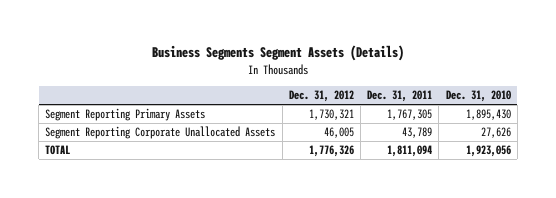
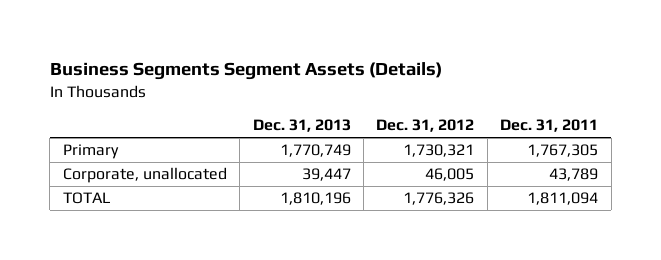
[445,90,511,103] Dec. 31, 2010 -> none
none -> [252,119,351,133] Dec. 31, 2013
[45,108,206,122] Segment Reporting Primary Assets -> [62,144,119,160] Primary
[45,126,276,140] Segment Reporting Corporate Unallocated Assets -> [62,167,227,184] Corporate, unallocated

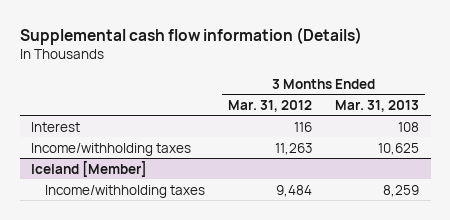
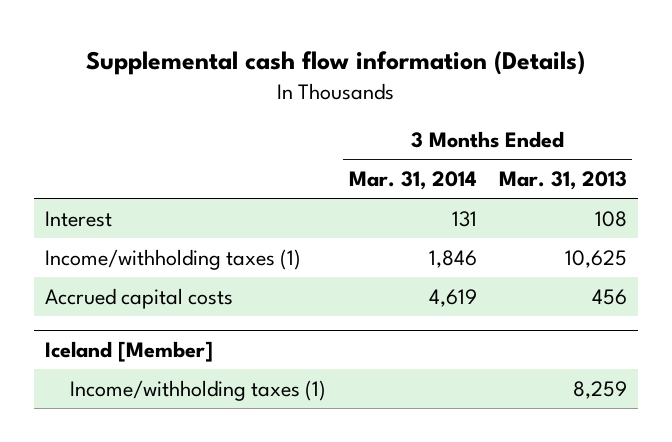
[228,99,313,112] Mar. 31, 2012 -> none
none -> [348,171,477,191] Mar. 31, 2014
[31,142,192,156] Income/withholding taxes -> [45,248,302,270] Income/withholding taxes (1)
none -> [45,287,234,309] Accrued capital costs
[45,184,206,198] Income/withholding taxes -> [70,379,327,401] Income/withholding taxes (1)

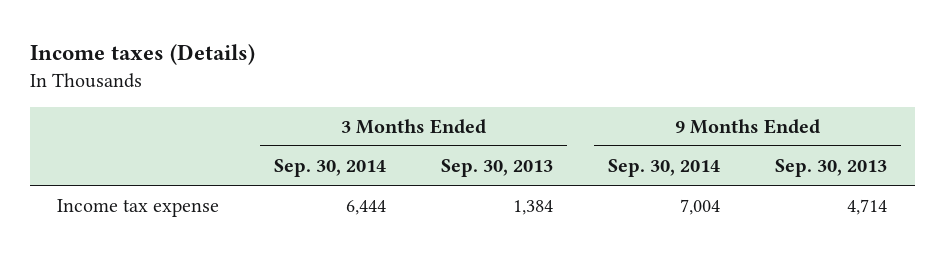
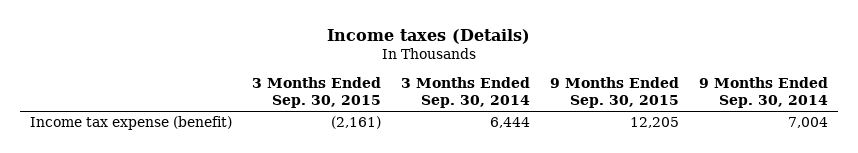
[441,159,554,178] Sep. 30, 2013 -> none
[775,159,888,178] Sep. 30, 2013 -> none
none -> [251,77,381,109] 3 Months Ended Sep. 30, 2015
none -> [549,77,679,109] 9 Months Ended Sep. 30, 2015
[57,199,220,218] Income tax expense -> [29,116,232,131] Income tax expense (benefit)

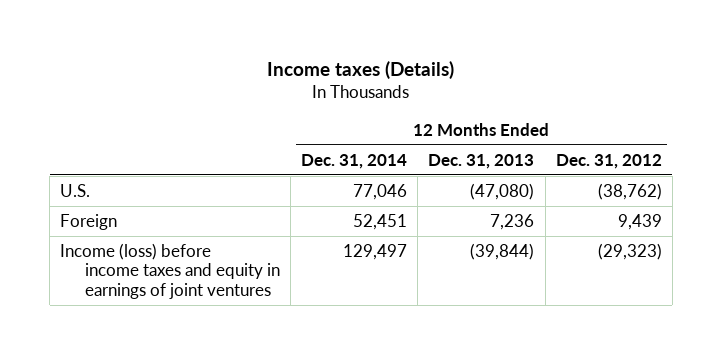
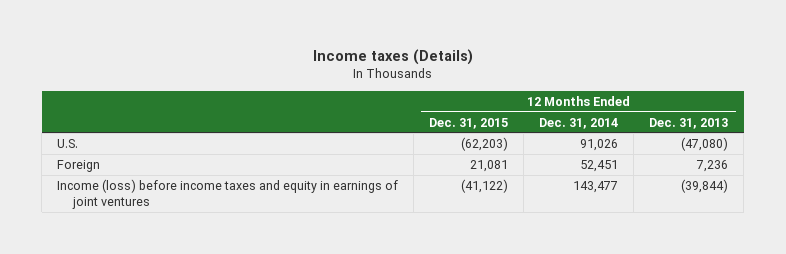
[555,153,662,169] Dec. 31, 2012 -> none
none -> [429,117,509,129] Dec. 31, 2015
[353,184,408,201] 77,046 -> [580,138,619,151] 91,026
[343,244,408,261] 129,497 -> [573,180,619,193] 143,477

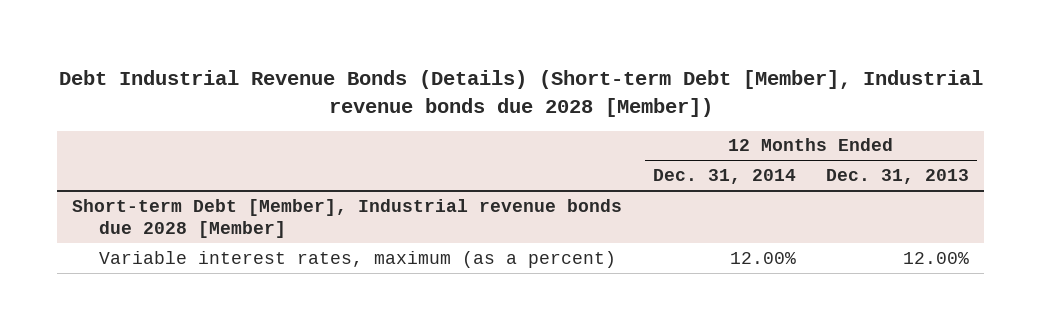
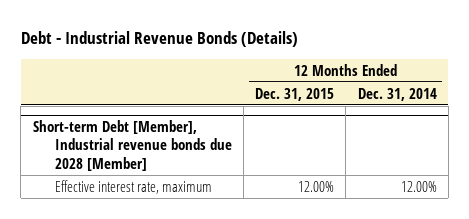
[58,69,983,117] Debt Industrial Revenue Bonds (Details) (Short-term Debt [Member], Industrial revenue bonds due 2028 [Member]) -> [20,31,298,48] Debt - Industrial Revenue Bonds (Details)
[826,169,970,185] Dec. 31, 2013 -> none
none -> [255,87,335,101] Dec. 31, 2015
[98,250,616,268] Variable interest rates, maximum (as a percent) -> [54,179,212,194] Effective interest rate, maximum

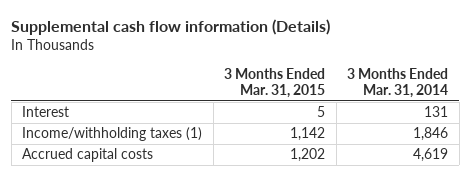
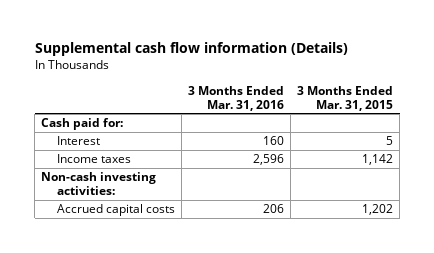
[347,67,449,99] 3 Months Ended Mar. 31, 2014 -> none
none -> [188,85,285,111] 3 Months Ended Mar. 31, 2016
none -> [41,118,124,131] Cash paid for:
[22,127,203,142] Income/withholding taxes (1) -> [56,154,131,164] Income taxes
none -> [41,172,157,196] Non-cash investing activities:

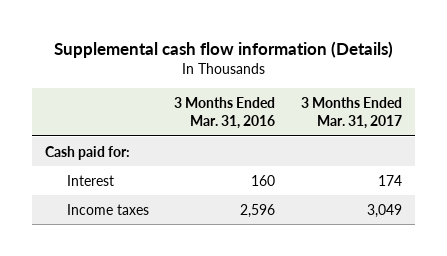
[297,85,394,111] 3 Months Ended Mar. 31, 2015 -> none
none -> [300,96,402,130] 3 Months Ended Mar. 31, 2017
[41,172,157,196] Non-cash investing activities: -> none
[56,204,175,217] Accrued capital costs -> none

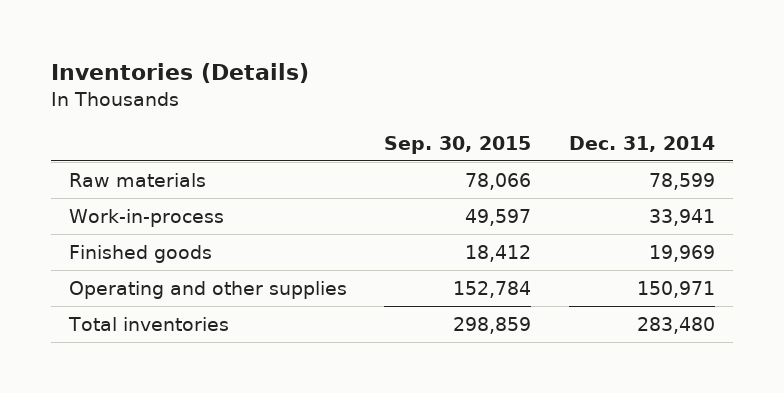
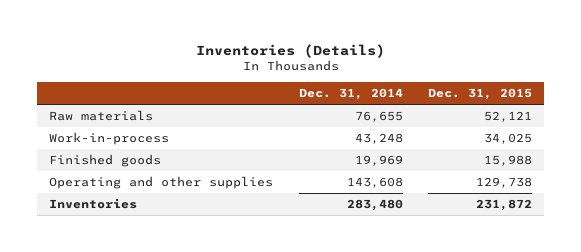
[384,135,532,154] Sep. 30, 2015 -> none
none -> [427,87,532,100] Dec. 31, 2015
[648,172,715,190] 78,599 -> [354,111,403,123] 76,655
[648,208,715,226] 33,941 -> [354,133,403,145] 43,248
[636,280,715,298] 150,971 -> [346,177,403,189] 143,608
[68,316,230,331] Total inventories -> [49,198,138,210] Inventories

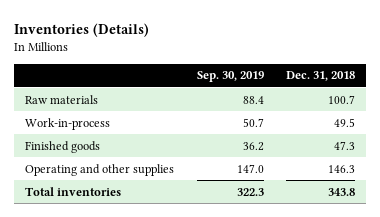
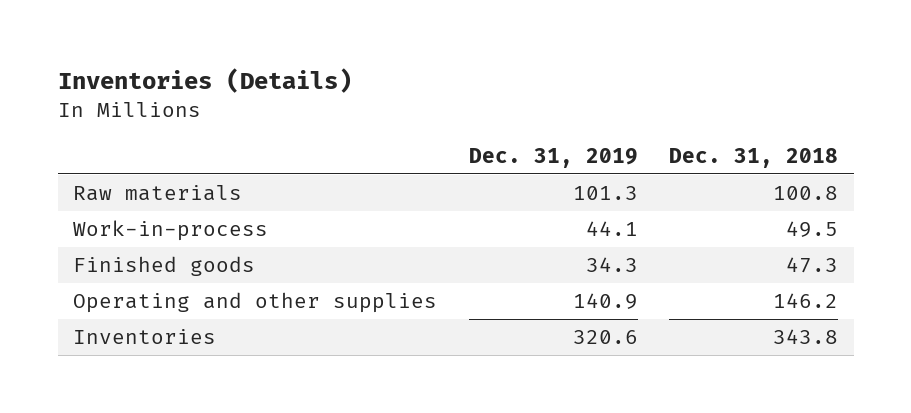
[196,71,264,83] Sep. 30, 2019 -> none
none -> [468,147,638,168] Dec. 31, 2019
[327,94,355,104] 100.7 -> [772,186,838,201] 100.8
[327,164,355,173] 146.3 -> [772,293,838,309] 146.2
[25,186,122,196] Total inventories -> [73,329,217,345] Inventories

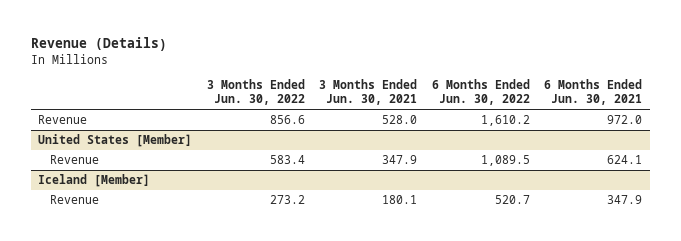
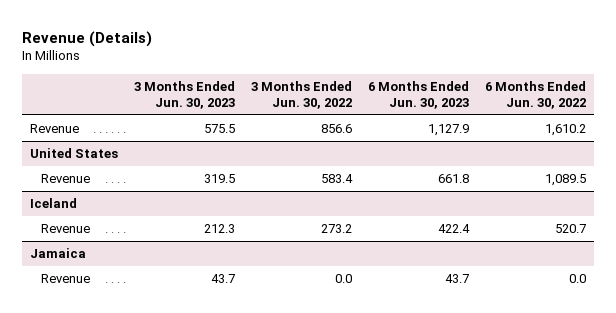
[319,79,418,105] 3 Months Ended Jun. 30, 2021 -> none
[544,79,643,105] 6 Months Ended Jun. 30, 2021 -> none
none -> [134,80,236,110] 3 Months Ended Jun. 30, 2023
none -> [368,80,470,110] 6 Months Ended Jun. 30, 2023
[38,134,193,148] United States [Member] -> [30,148,119,159] United States
[38,174,151,188] Iceland [Member] -> [30,198,78,209] Iceland
none -> [30,248,87,259] Jamaica
none -> [41,274,91,284] Revenue

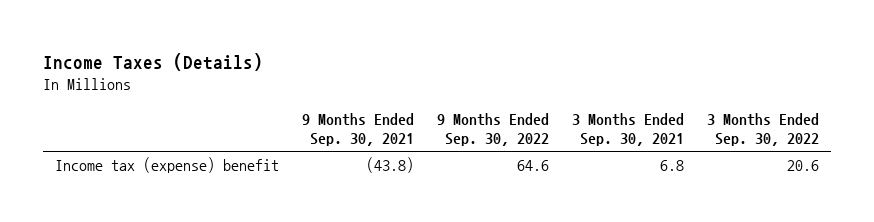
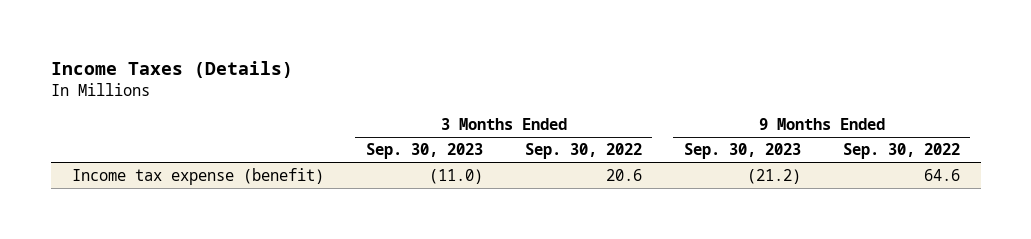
[301,112,414,146] 9 Months Ended Sep. 30, 2021 -> none
[572,112,685,146] 3 Months Ended Sep. 30, 2021 -> none
none -> [365,143,483,160] Sep. 30, 2023
none -> [683,143,801,160] Sep. 30, 2023
[54,157,279,174] Income tax (expense) benefit -> [71,168,324,186] Income tax expense (benefit)

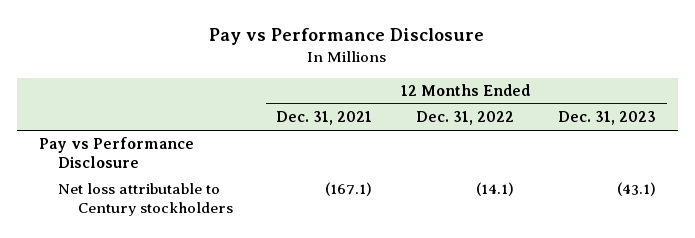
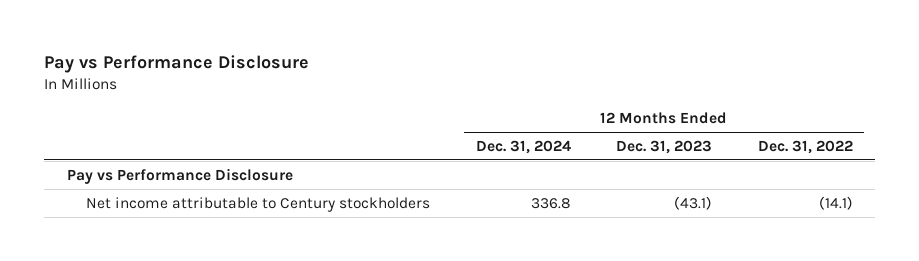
[276,111,373,126] Dec. 31, 2021 -> none
none -> [475,139,571,154] Dec. 31, 2024
[58,183,233,217] Net loss attributable to Century stockholders -> [86,196,431,212] Net income attributable to Century stockholders

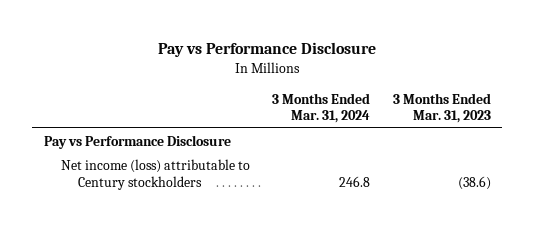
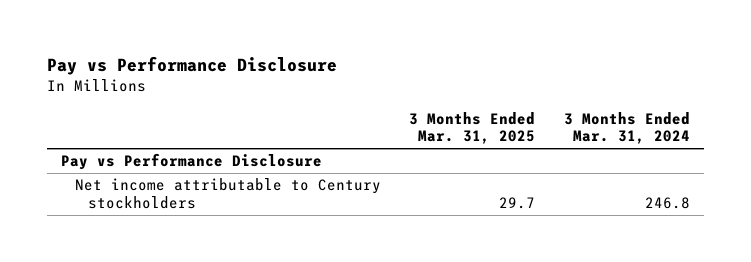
[392,92,491,124] 3 Months Ended Mar. 31, 2023 -> none
none -> [409,111,536,145] 3 Months Ended Mar. 31, 2025
[60,158,250,190] Net income (loss) attributable to Century stockholders -> [74,178,381,209] Net income attributable to Century stockholders

